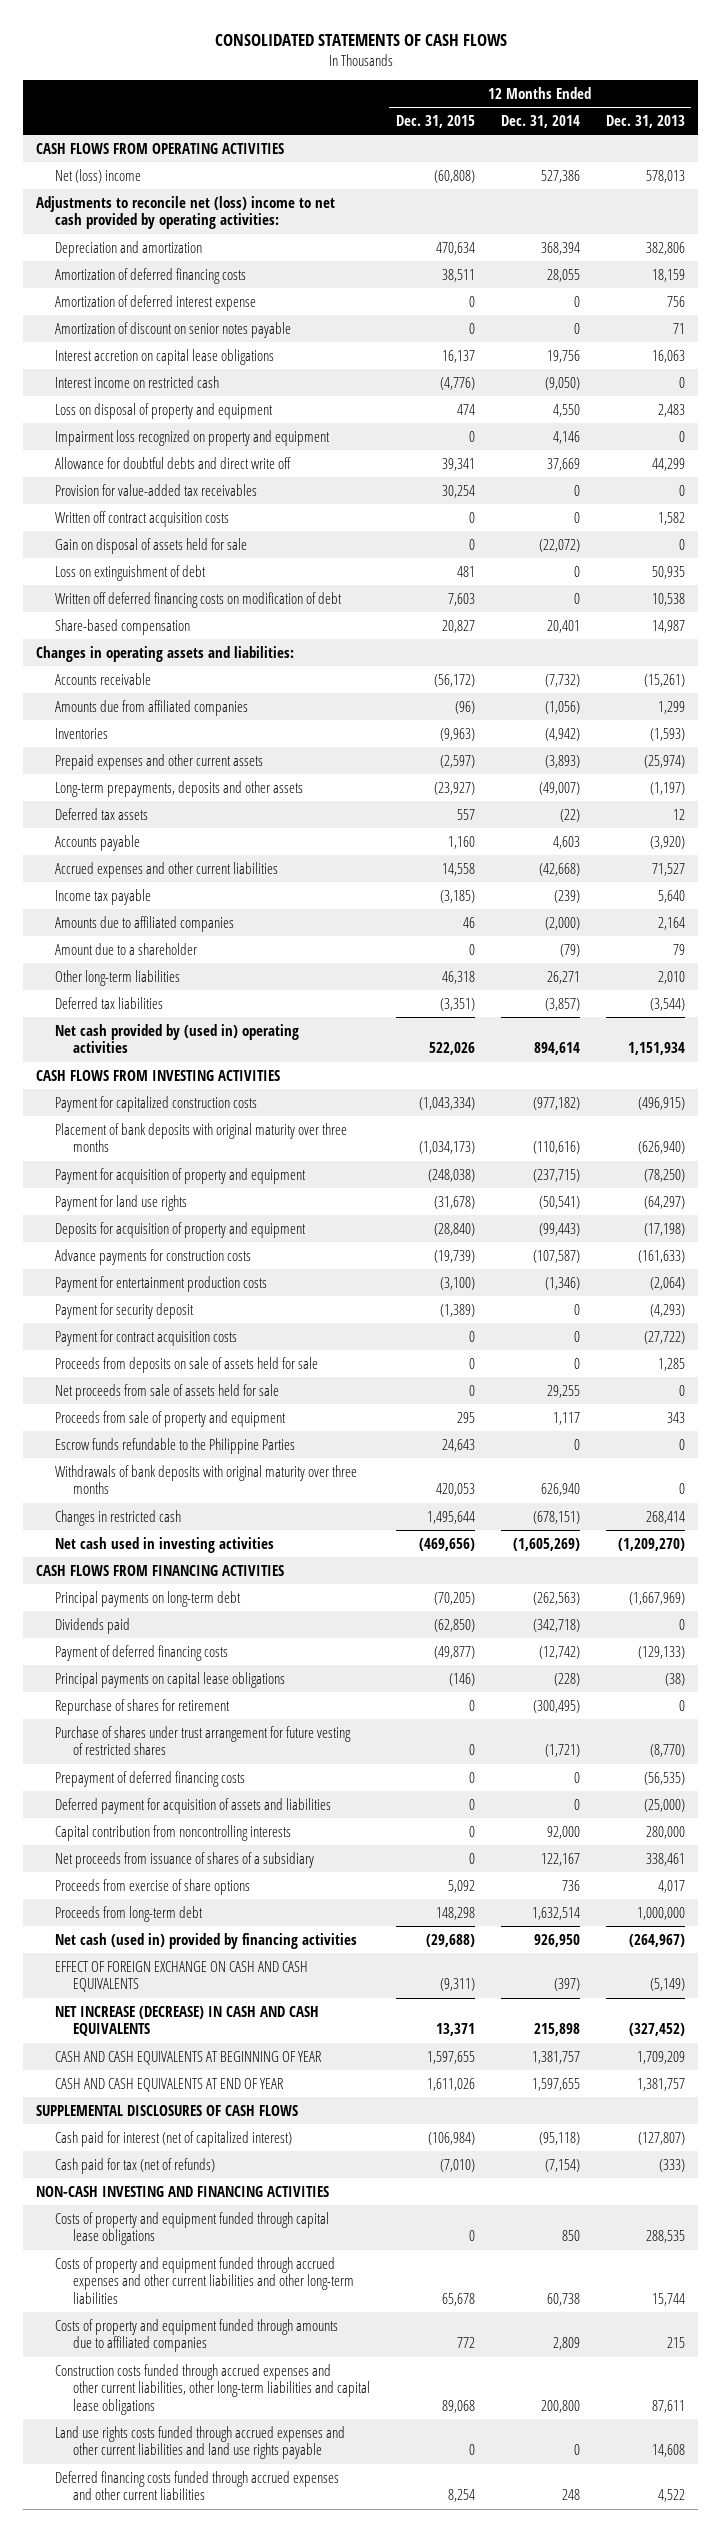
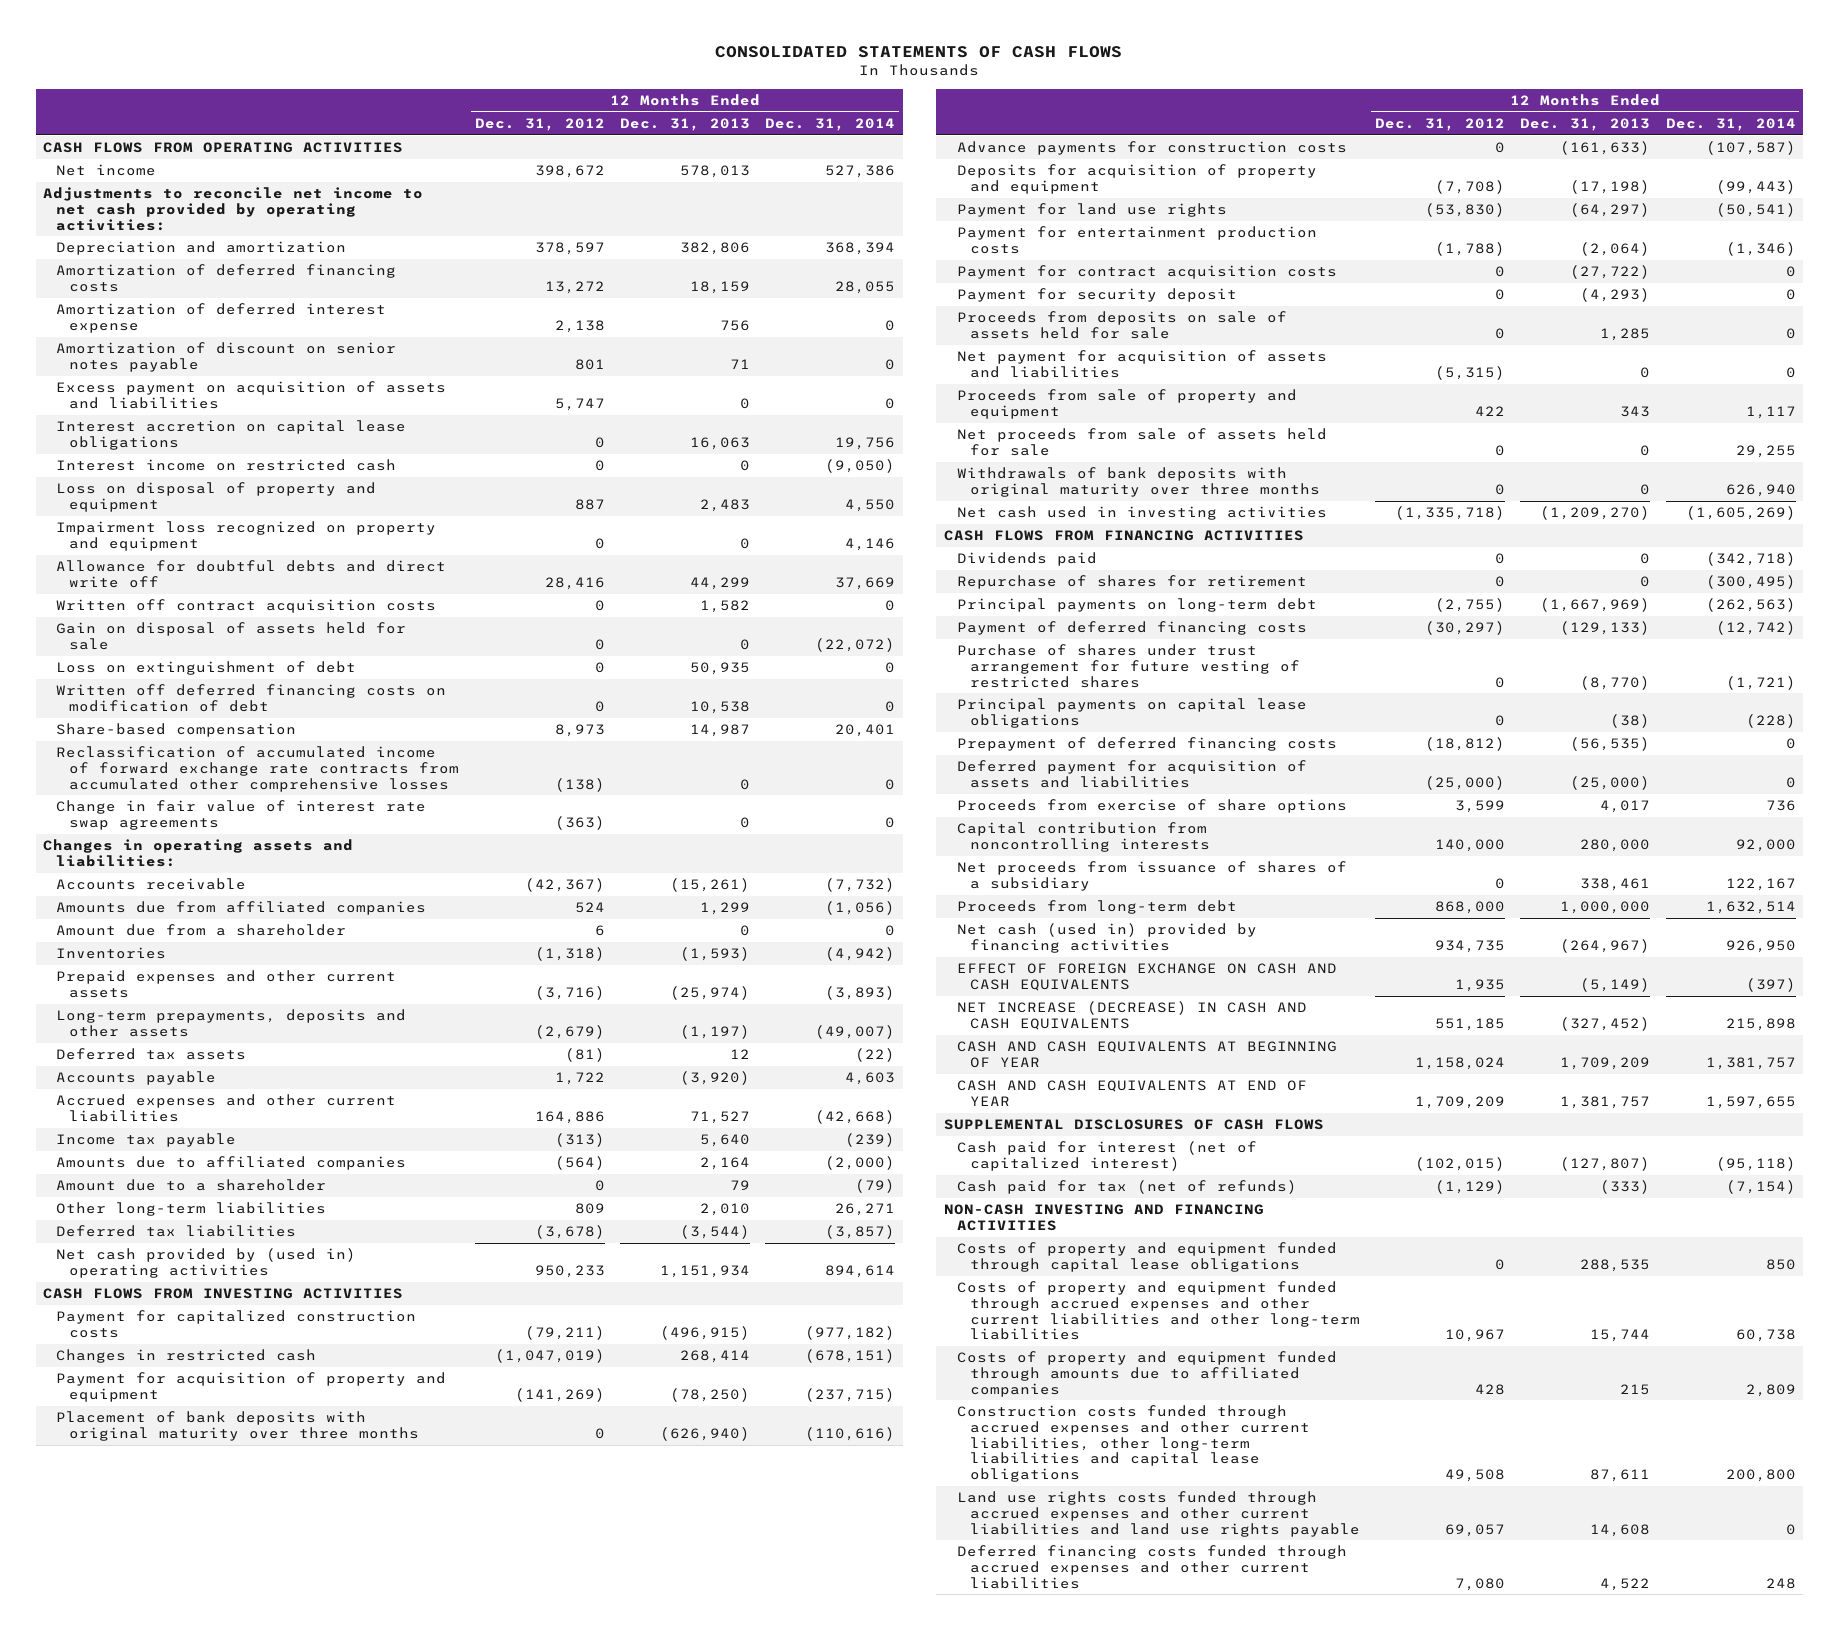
[395,114,475,128] Dec. 31, 2015 -> none
none -> [474,117,605,131] Dec. 31, 2012
[54,168,141,183] Net (loss) income -> [56,164,157,177] Net income
[36,195,336,230] Adjustments to reconcile net (loss) income to net cash provided by operating activities: -> [43,187,424,231] Adjustments to reconcile net income to net cash provided by operating activities:
none -> [56,381,447,409] Excess payment on acquisition of assets and liabilities
[54,483,257,496] Provision for value-added tax receivables -> none
none -> [56,746,460,792] Reclassification of accumulated income of forward exchange rate contracts from accumulated other comprehensive losses
none -> [56,800,427,830] Change in fair value of interest rate swap agreements
none -> [56,924,347,937] Amount due from a shareholder
[54,1509,181,1526] Changes in restricted cash -> [56,1349,317,1364] Changes in restricted cash
[54,1122,347,1153] Placement of bank deposits with original maturity over three months -> [56,1411,420,1441] Placement of bank deposits with original maturity over three months
[54,1221,306,1238] Deposits for acquisition of property and equipment -> [956,164,1317,194] Deposits for acquisition of property and equipment
[54,1194,187,1211] Payment for land use rights -> [956,203,1227,218] Payment for land use rights
[54,1302,194,1319] Payment for security deposit -> [956,288,1237,303] Payment for security deposit
none -> [956,350,1327,378] Net payment for acquisition of assets and liabilities
[54,1437,295,1454] Escrow funds refundable to the Philippine Parties -> none
[54,1383,279,1400] Net proceeds from sale of assets held for sale -> [956,428,1327,456] Net proceeds from sale of assets held for sale
[54,1590,241,1607] Principal payments on long-term debt -> [956,598,1317,613] Principal payments on long-term debt
[54,1644,228,1661] Payment of deferred financing costs -> [956,621,1307,636] Payment of deferred financing costs
[54,1671,285,1688] Principal payments on capital lease obligations -> [956,698,1307,728] Principal payments on capital lease obligations
[54,1878,250,1895] Proceeds from exercise of share options -> [956,799,1347,814] Proceeds from exercise of share options

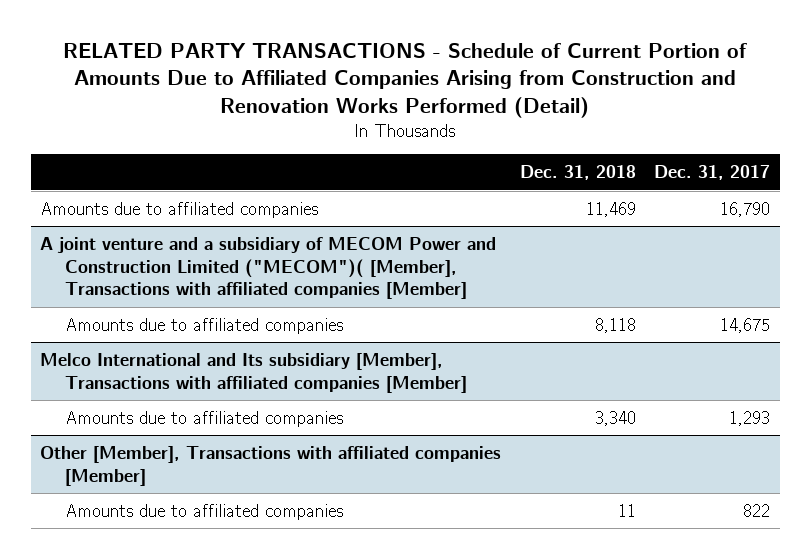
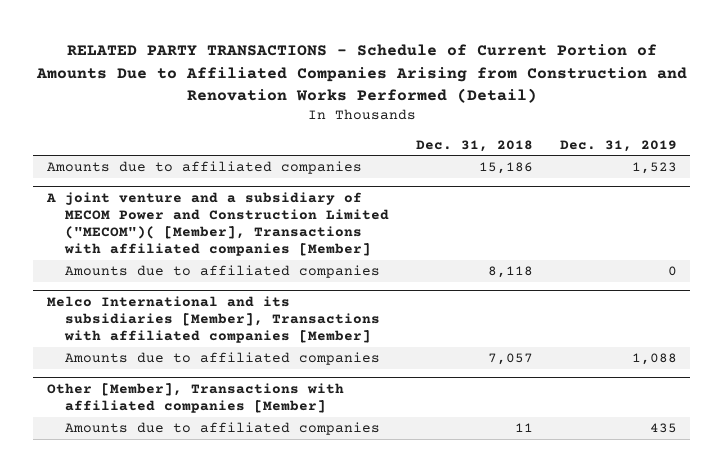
[654,165,771,181] Dec. 31, 2017 -> none
none -> [559,139,677,152] Dec. 31, 2019
[585,201,636,217] 11,469 -> [478,161,533,174] 15,186
[39,352,467,393] Melco International and Its subsidiary [Member], Transactions with affiliated companies [Member] -> [46,295,380,344] Melco International and its subsidiaries [Member], Transactions with affiliated companies [Member]
[594,410,636,426] 3,340 -> [487,352,533,365] 7,057

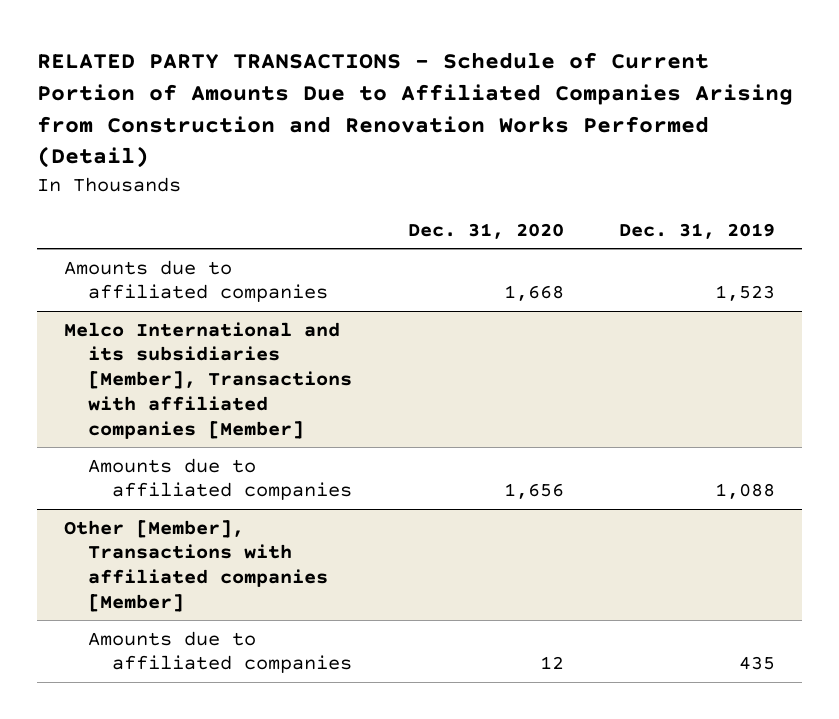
[415,139,533,152] Dec. 31, 2018 -> none
none -> [407,222,564,239] Dec. 31, 2020
[45,191,389,257] A joint venture and a subsidiary of MECOM Power and Construction Limited ("MECOM")( [Member], Transactions with affiliated companies [Member] -> none
[64,264,380,278] Amounts due to affiliated companies -> none

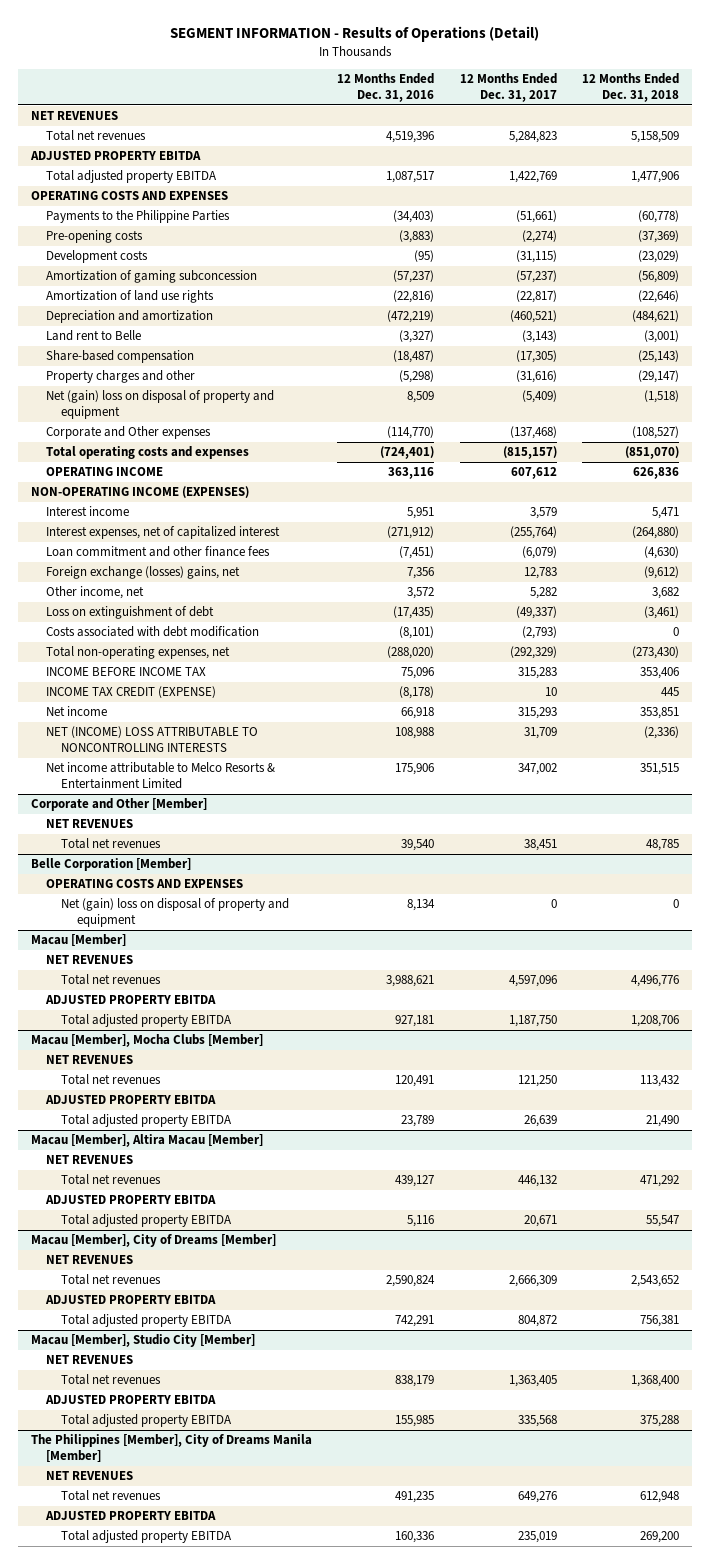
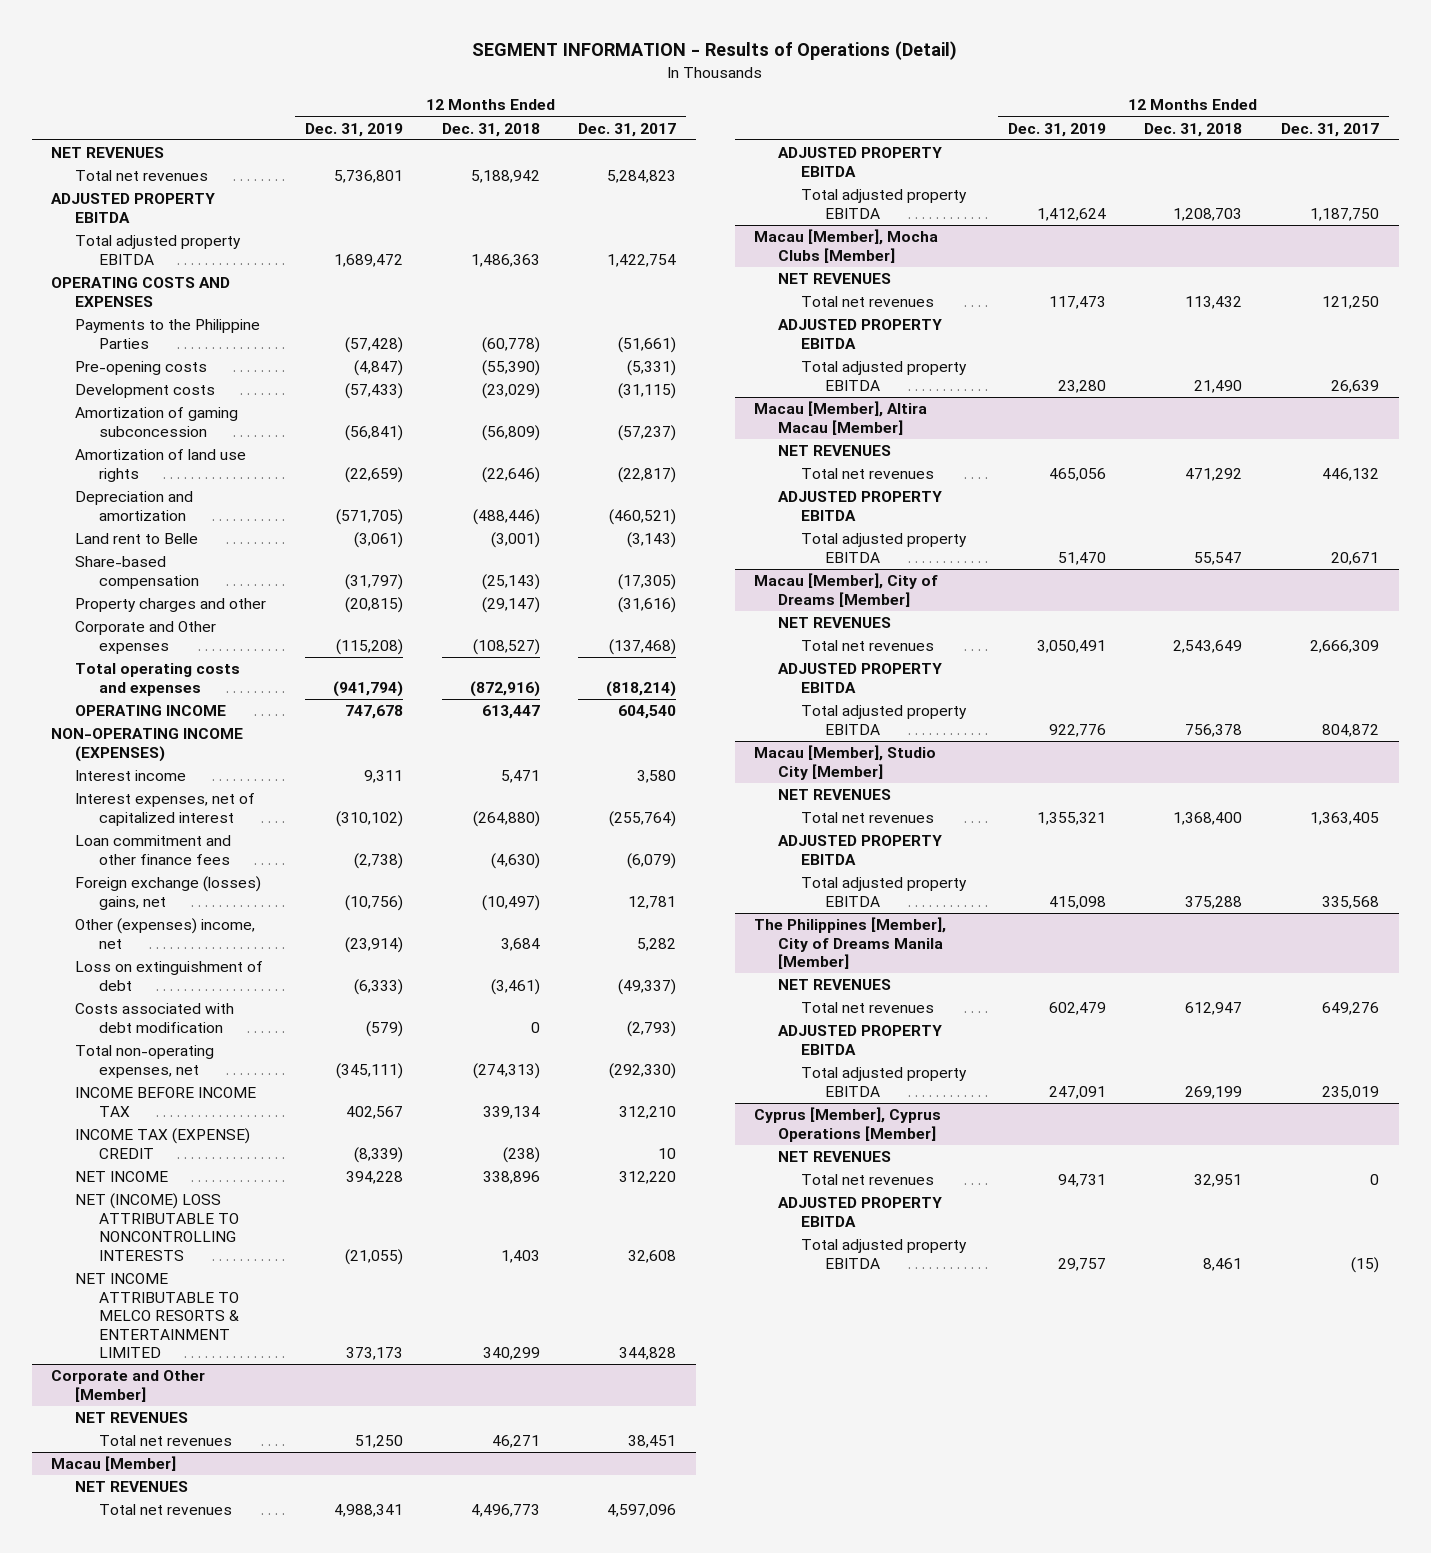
[337,73,435,103] 12 Months Ended Dec. 31, 2016 -> none
none -> [304,122,403,137] Dec. 31, 2019
[631,131,680,144] 5,158,509 -> [470,170,540,184] 5,188,942
[508,171,557,184] 1,422,769 -> [607,253,677,267] 1,422,754
[631,171,680,184] 1,477,906 -> [470,253,540,267] 1,486,363
[521,230,557,244] (2,274) -> [627,360,677,377] (5,331)
[638,230,680,244] (37,369) -> [481,360,540,377] (55,390)
[632,310,680,324] (484,621) -> [472,508,540,525] (488,446)
[45,390,274,420] Net (gain) loss on disposal of property and equipment -> none
[502,446,557,460] (815,157) -> [606,680,677,697] (818,214)
[625,446,680,460] (851,070) -> [469,680,540,697] (872,916)
[510,467,557,480] 607,612 -> [618,705,677,720] 604,540
[633,467,680,480] 626,836 -> [481,705,540,720] 613,447
[529,507,557,520] 3,579 -> [637,770,677,784] 3,580
[523,567,557,580] 12,783 -> [628,895,677,909] 12,781
[644,566,680,580] (9,612) -> [481,894,540,911] (10,497)
[45,586,144,600] Other income, net -> [75,918,256,949] Other (expenses) income, net
[652,587,680,600] 3,682 -> [500,937,540,951] 3,684
[509,646,557,660] (292,329) -> [609,1062,677,1079] (292,330)
[632,646,680,660] (273,430) -> [472,1062,540,1079] (274,313)
[517,667,557,680] 315,283 -> [619,1105,677,1119] 312,210
[640,667,680,680] 353,406 -> [482,1105,540,1119] 339,134
[45,686,216,699] INCOME TAX CREDIT (EXPENSE) -> [75,1128,251,1159] INCOME TAX (EXPENSE) CREDIT
[661,687,680,697] 445 -> [502,1146,540,1163] (238)
[45,706,107,717] Net income -> [75,1171,169,1183] NET INCOME
[517,707,557,720] 315,293 -> [619,1171,677,1185] 312,220
[640,707,680,720] 353,851 -> [482,1171,540,1185] 338,896
[523,727,557,740] 31,709 -> [628,1249,677,1263] 32,608
[644,726,680,740] (2,336) -> [500,1249,540,1263] 1,403
[45,762,275,790] Net income attributable to Melco Resorts & Entertainment Limited -> [75,1273,239,1359] NET INCOME ATTRIBUTABLE TO MELCO RESORTS & ENTERTAINMENT LIMITED
[517,763,557,776] 347,002 -> [619,1347,677,1361] 344,828
[640,763,680,776] 351,515 -> [482,1347,540,1361] 340,299
[30,858,191,872] Belle Corporation [Member] -> none
[45,879,243,889] OPERATING COSTS AND EXPENSES -> none
[61,898,290,928] Net (gain) loss on disposal of property and equipment -> none
[646,839,680,852] 48,785 -> [491,1435,540,1449] 46,271
[631,975,680,988] 4,496,776 -> [470,1504,540,1518] 4,496,773
[631,1015,680,1028] 1,208,706 -> [1173,207,1243,221] 1,208,703
[631,1275,680,1288] 2,543,652 -> [1173,640,1243,654] 2,543,649
[640,1315,680,1328] 756,381 -> [1185,723,1243,737] 756,378
[640,1491,680,1504] 612,948 -> [1185,1002,1243,1016] 612,947
[640,1531,680,1544] 269,200 -> [1185,1085,1243,1099] 269,199
none -> [754,1107,942,1142] Cyprus [Member], Cyprus Operations [Member]
none -> [777,1151,891,1163] NET REVENUES
none -> [801,1174,935,1186] Total net revenues
none -> [777,1197,942,1227] ADJUSTED PROPERTY EBITDA
none -> [801,1239,968,1269] Total adjusted property EBITDA

